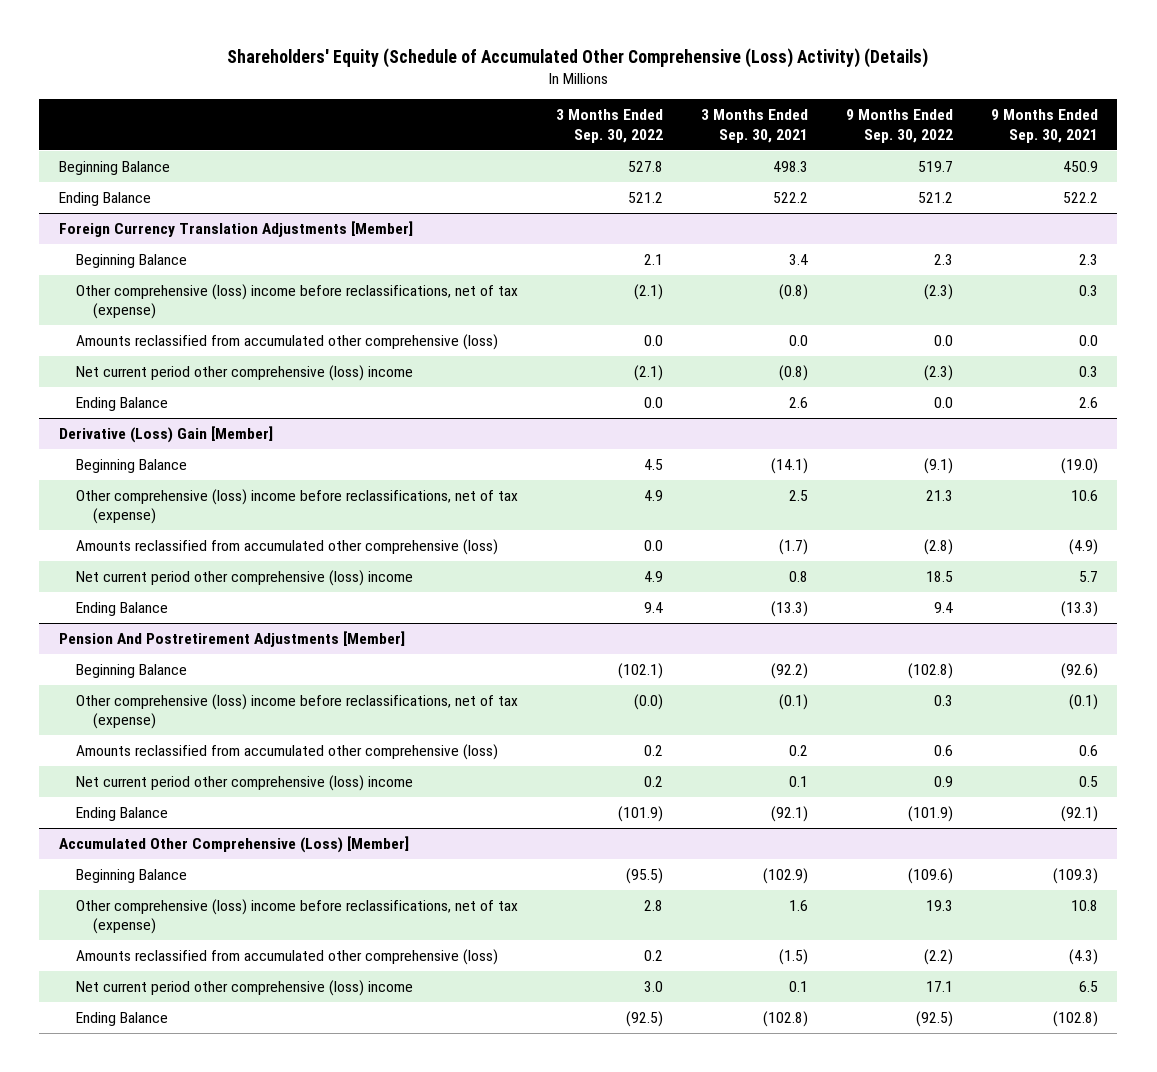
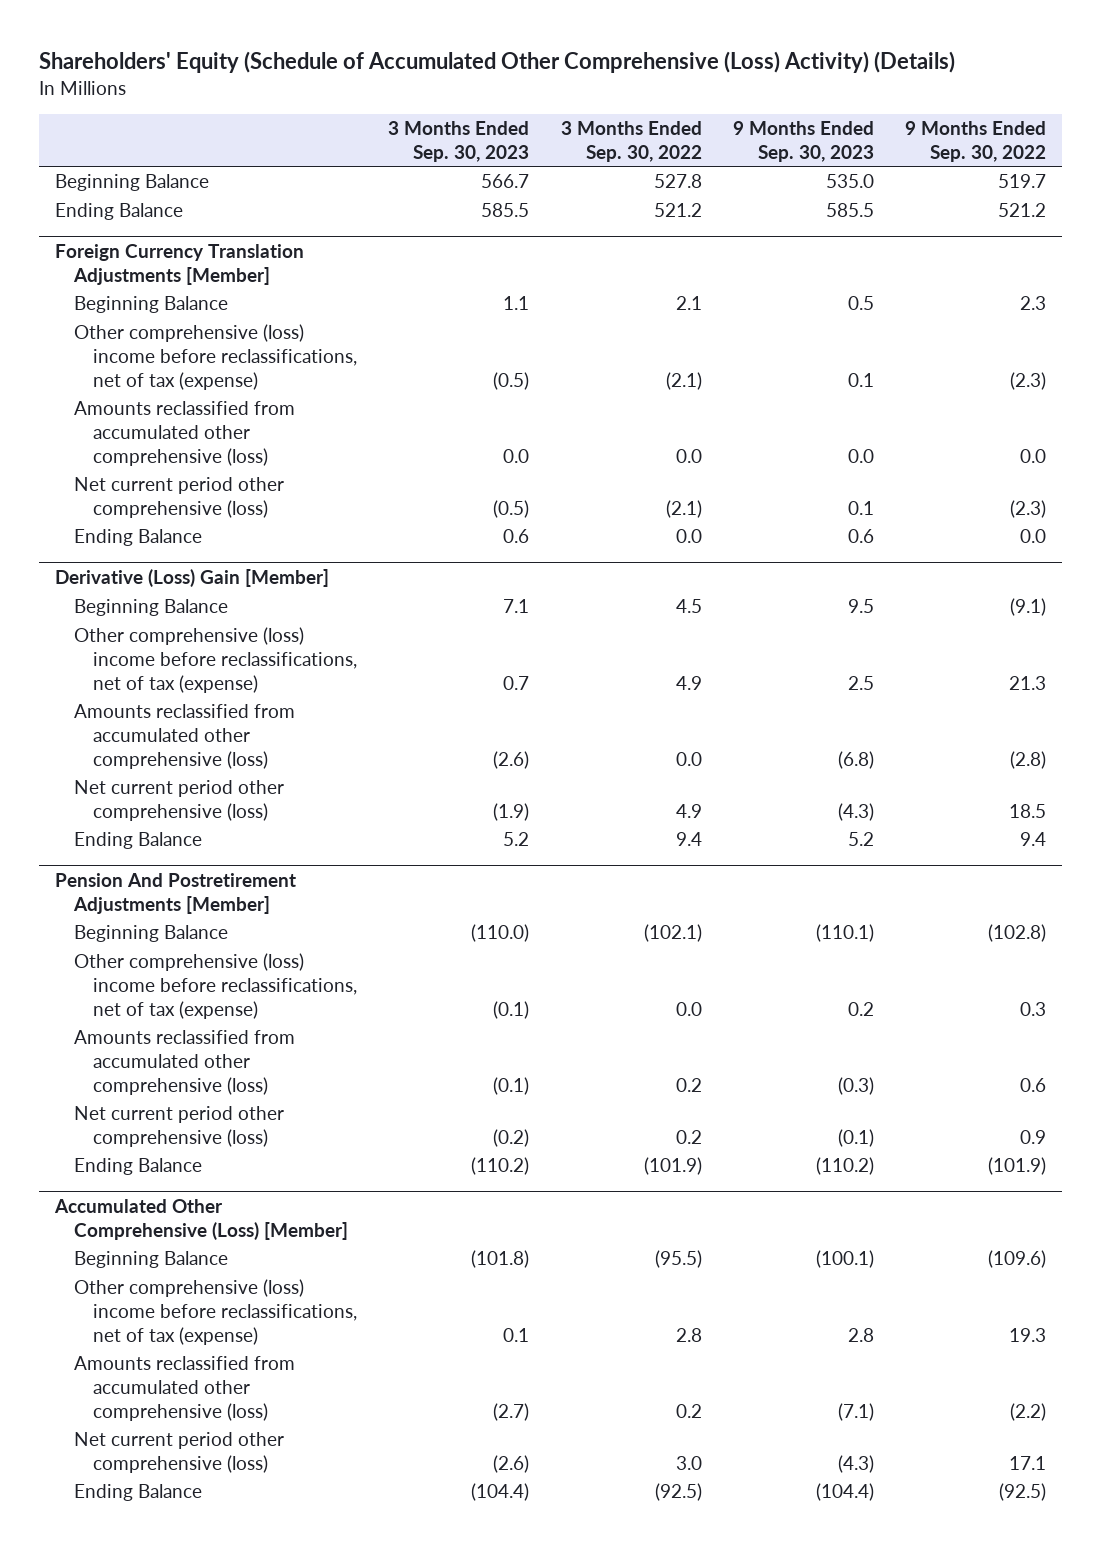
[700,109,808,143] 3 Months Ended Sep. 30, 2021 -> none
[990,109,1098,143] 9 Months Ended Sep. 30, 2021 -> none
none -> [388,121,530,162] 3 Months Ended Sep. 30, 2023
none -> [732,121,874,162] 9 Months Ended Sep. 30, 2023
[75,364,413,381] Net current period other comprehensive (loss) income -> [74,477,285,518] Net current period other comprehensive (loss)
[75,569,413,586] Net current period other comprehensive (loss) income -> [74,780,285,821] Net current period other comprehensive (loss)
[633,693,663,710] (0.0) -> [675,1001,702,1016] 0.0
[75,774,413,791] Net current period other comprehensive (loss) income -> [74,1106,285,1147] Net current period other comprehensive (loss)
[75,979,413,996] Net current period other comprehensive (loss) income -> [74,1432,285,1473] Net current period other comprehensive (loss)

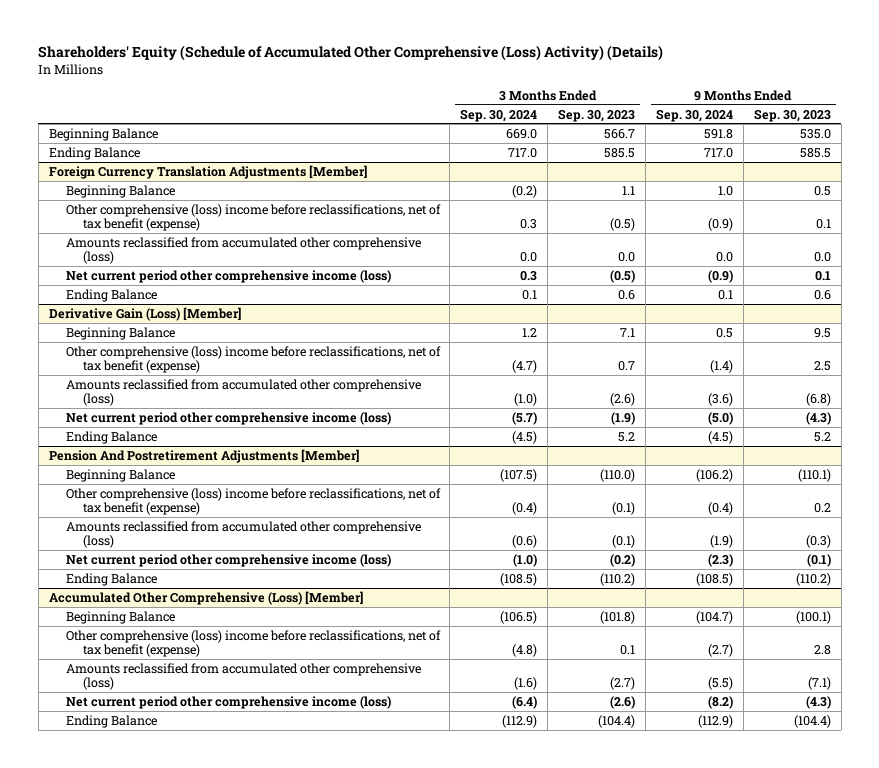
[560,121,702,162] 3 Months Ended Sep. 30, 2022 -> none
[905,121,1047,162] 9 Months Ended Sep. 30, 2022 -> none
none -> [460,108,538,122] Sep. 30, 2024
none -> [655,108,733,122] Sep. 30, 2024
[74,324,358,390] Other comprehensive (loss) income before reclassifications, net of tax (expense) -> [65,203,441,232] Other comprehensive (loss) income before reclassifications, net of tax benefit (expense)
[74,477,285,518] Net current period other comprehensive (loss) -> [65,269,391,283] Net current period other comprehensive income (loss)
[55,569,330,588] Derivative (Loss) Gain [Member] -> [48,306,241,321] Derivative Gain (Loss) [Member]
[74,627,358,693] Other comprehensive (loss) income before reclassifications, net of tax (expense) -> [65,345,441,374] Other comprehensive (loss) income before reclassifications, net of tax benefit (expense)
[74,780,285,821] Net current period other comprehensive (loss) -> [65,411,391,425] Net current period other comprehensive income (loss)
[74,953,358,1019] Other comprehensive (loss) income before reclassifications, net of tax (expense) -> [65,487,441,516] Other comprehensive (loss) income before reclassifications, net of tax benefit (expense)
[74,1106,285,1147] Net current period other comprehensive (loss) -> [65,553,391,567] Net current period other comprehensive income (loss)
[74,1279,358,1345] Other comprehensive (loss) income before reclassifications, net of tax (expense) -> [65,629,441,658] Other comprehensive (loss) income before reclassifications, net of tax benefit (expense)
[74,1432,285,1473] Net current period other comprehensive (loss) -> [65,695,391,709] Net current period other comprehensive income (loss)

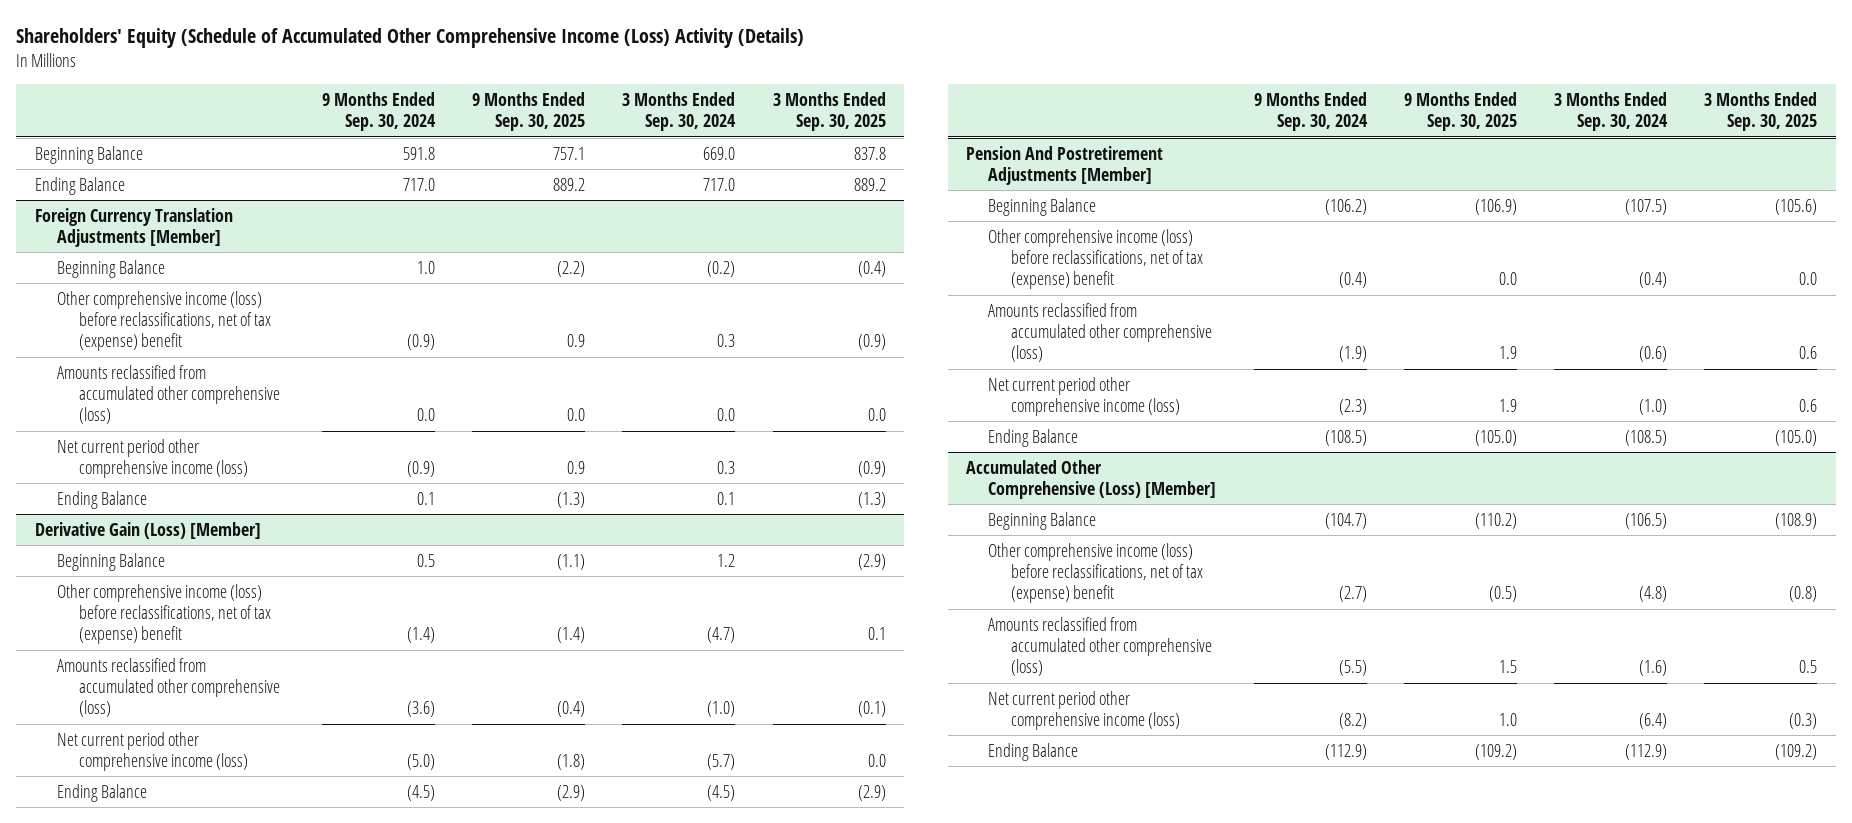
[38,45,664,62] Shareholders' Equity (Schedule of Accumulated Other Comprehensive (Loss) Activity) (Details) -> [16,28,805,49] Shareholders' Equity (Schedule of Accumulated Other Comprehensive Income (Loss) Activity (Details)
[558,108,636,122] Sep. 30, 2023 -> none
[753,108,831,122] Sep. 30, 2023 -> none
none -> [472,92,586,132] 9 Months Ended Sep. 30, 2025
none -> [772,92,886,132] 3 Months Ended Sep. 30, 2025
[65,203,441,232] Other comprehensive (loss) income before reclassifications, net of tax benefit (expense) -> [56,290,272,352] Other comprehensive income (loss) before reclassifications, net of tax (expense) benefit
[65,345,441,374] Other comprehensive (loss) income before reclassifications, net of tax benefit (expense) -> [56,583,272,645] Other comprehensive income (loss) before reclassifications, net of tax (expense) benefit
[65,487,441,516] Other comprehensive (loss) income before reclassifications, net of tax benefit (expense) -> [988,228,1203,290] Other comprehensive income (loss) before reclassifications, net of tax (expense) benefit
[65,629,441,658] Other comprehensive (loss) income before reclassifications, net of tax benefit (expense) -> [988,542,1203,604] Other comprehensive income (loss) before reclassifications, net of tax (expense) benefit

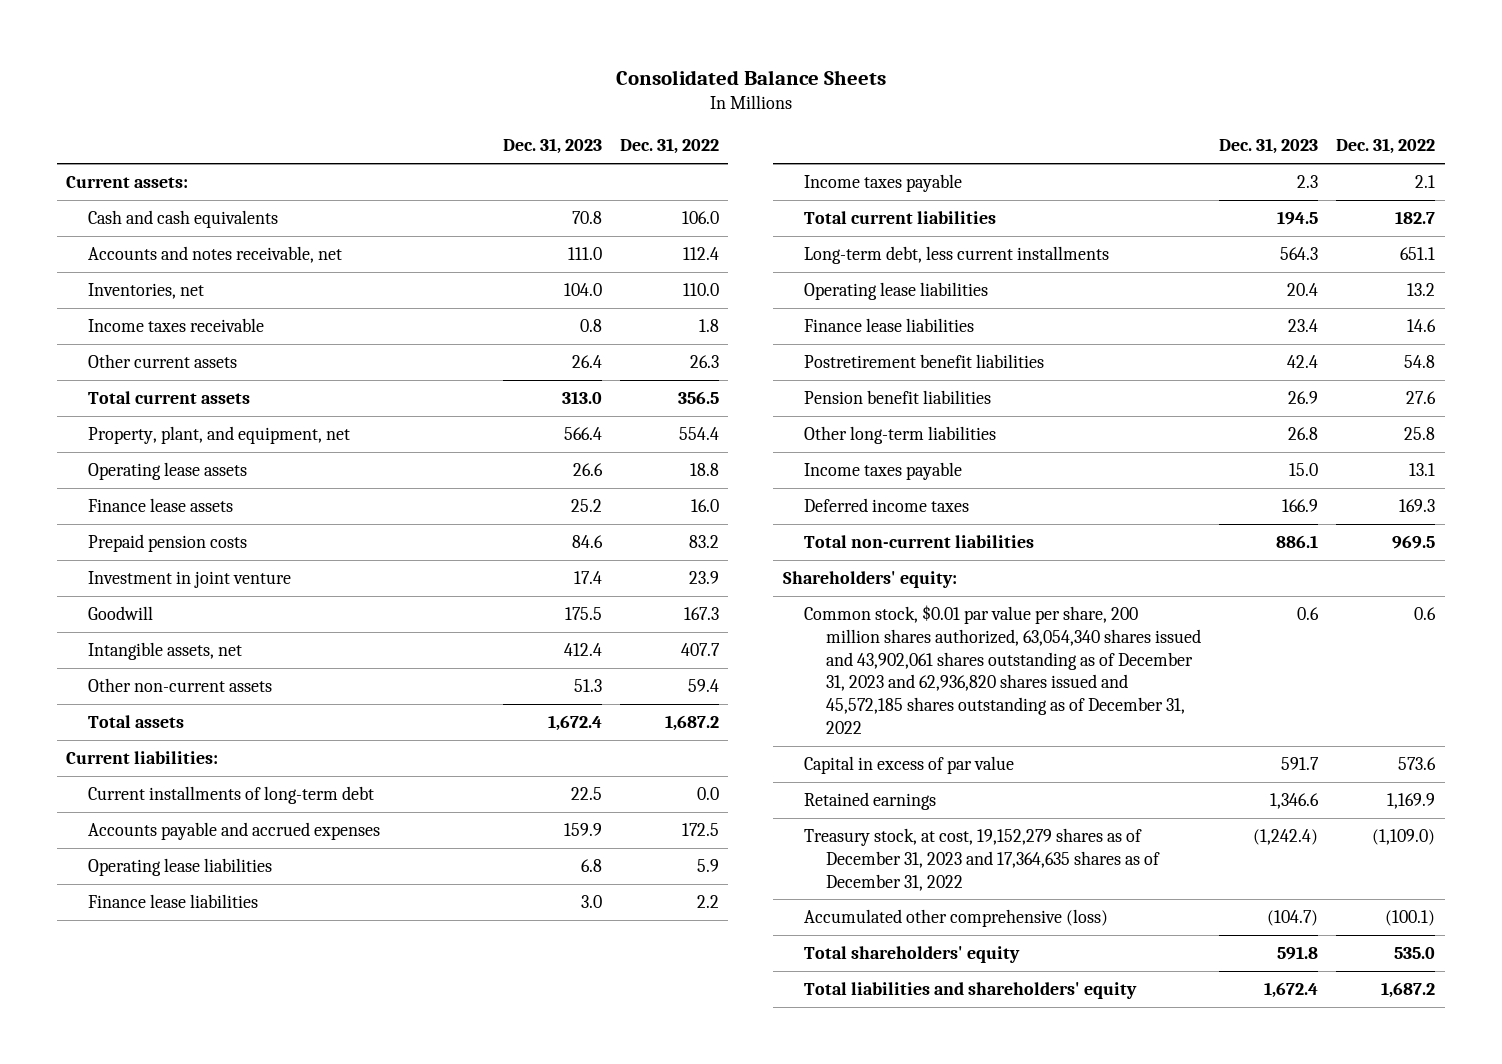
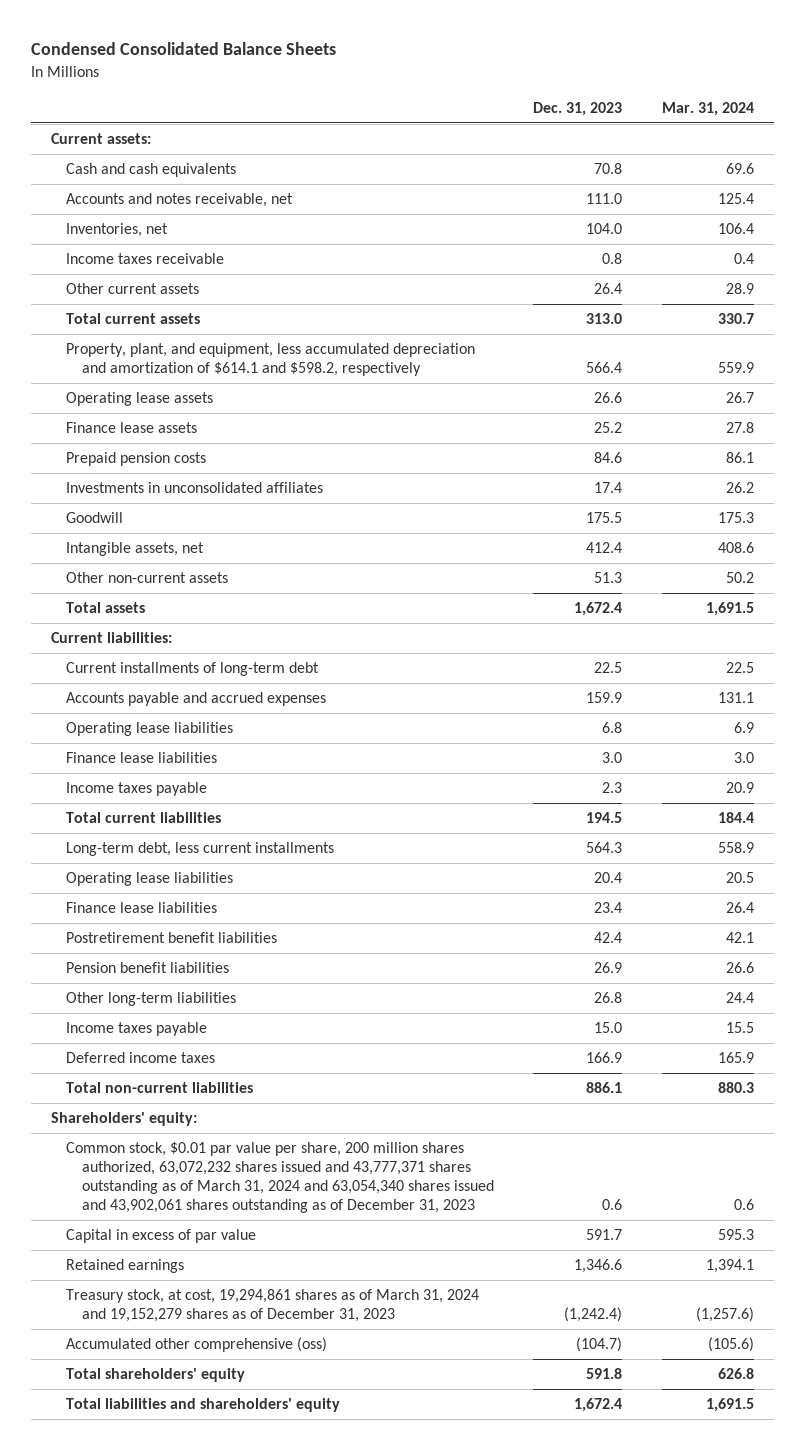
[615,70,886,86] Consolidated Balance Sheets -> [30,42,336,56] Condensed Consolidated Balance Sheets
[620,138,720,155] Dec. 31, 2022 -> none
none -> [662,101,755,116] Mar. 31, 2024
[88,426,351,445] Property, plant, and equipment, net -> [66,343,476,377] Property, plant, and equipment, less accumulated depreciation and amortization of $614.1 and $598.2, respectively
[88,571,292,589] Investment in joint venture -> [66,482,324,494] Investments in unconsolidated affiliates
[804,605,1201,734] Common stock, $0.01 par value per share, 200 million shares authorized, 63,054,340 shares issued and 43,902,061 shares outstanding as of December 31, 2023 and 62,936,820 shares issued and 45,572,185 shares outstanding as of December 31, 2022 -> [66,1142,494,1213] Common stock, $0.01 par value per share, 200 million shares authorized, 63,072,232 shares issued and 43,777,371 shares outstanding as of March 31, 2024 and 63,054,340 shares issued and 43,902,061 shares outstanding as of December 31, 2023
[804,828,1160,891] Treasury stock, at cost, 19,152,279 shares as of December 31, 2023 and 17,364,635 shares as of December 31, 2022 -> [66,1289,480,1323] Treasury stock, at cost, 19,294,861 shares as of March 31, 2024 and 19,152,279 shares as of December 31, 2023
[804,909,1109,928] Accumulated other comprehensive (loss) -> [66,1337,328,1353] Accumulated other comprehensive (oss)

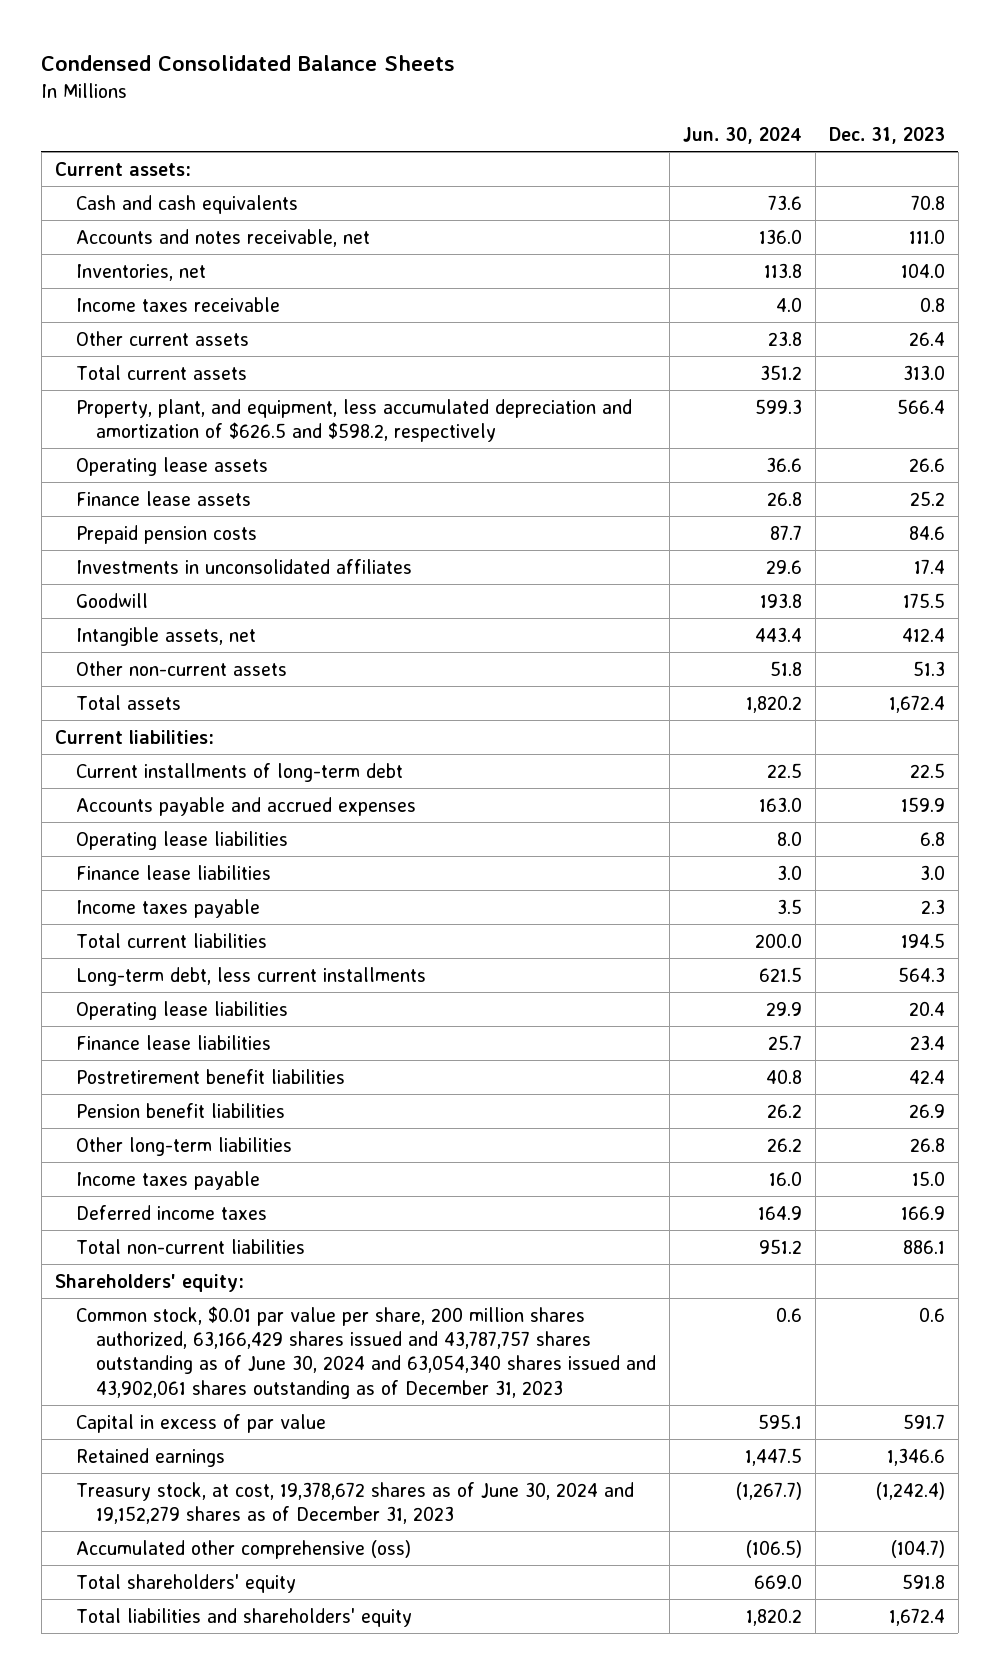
[662,101,755,116] Mar. 31, 2024 -> none
none -> [683,126,803,144] Jun. 30, 2024
[66,343,476,377] Property, plant, and equipment, less accumulated depreciation and amortization of $614.1 and $598.2, respectively -> [75,398,632,443] Property, plant, and equipment, less accumulated depreciation and amortization of $626.5 and $598.2, respectively
[66,1142,494,1213] Common stock, $0.01 par value per share, 200 million shares authorized, 63,072,232 shares issued and 43,777,371 shares outstanding as of March 31, 2024 and 63,054,340 shares issued and 43,902,061 shares outstanding as of December 31, 2023 -> [75,1305,657,1399] Common stock, $0.01 par value per share, 200 million shares authorized, 63,166,429 shares issued and 43,787,757 shares outstanding as of June 30, 2024 and 63,054,340 shares issued and 43,902,061 shares outstanding as of December 31, 2023
[66,1289,480,1323] Treasury stock, at cost, 19,294,861 shares as of March 31, 2024 and 19,152,279 shares as of December 31, 2023 -> [75,1481,634,1525] Treasury stock, at cost, 19,378,672 shares as of June 30, 2024 and 19,152,279 shares as of December 31, 2023

